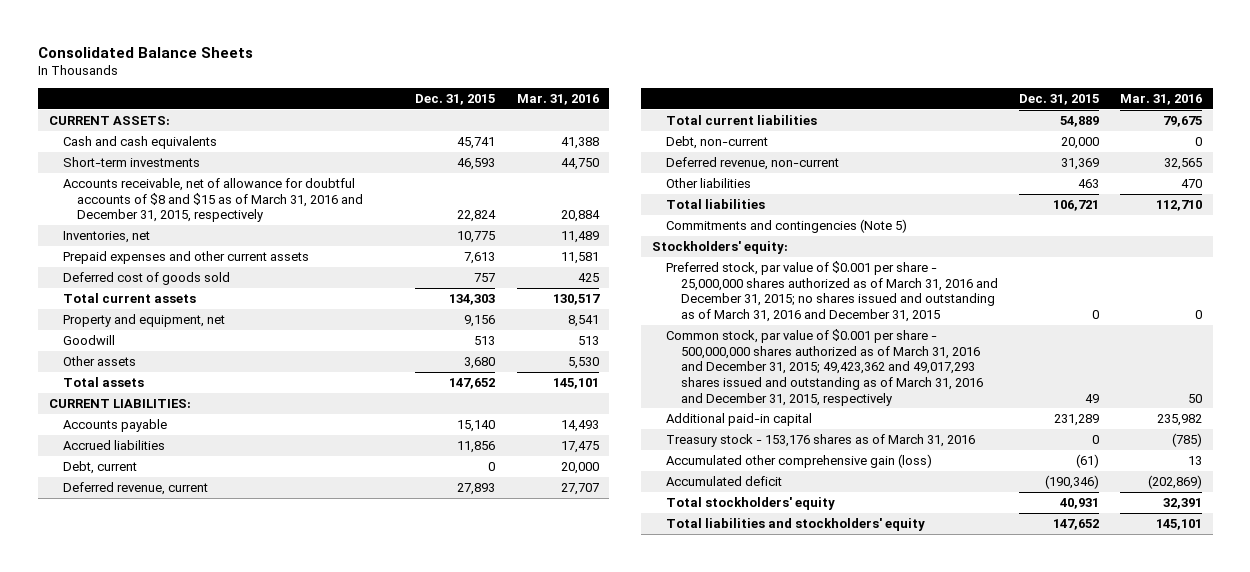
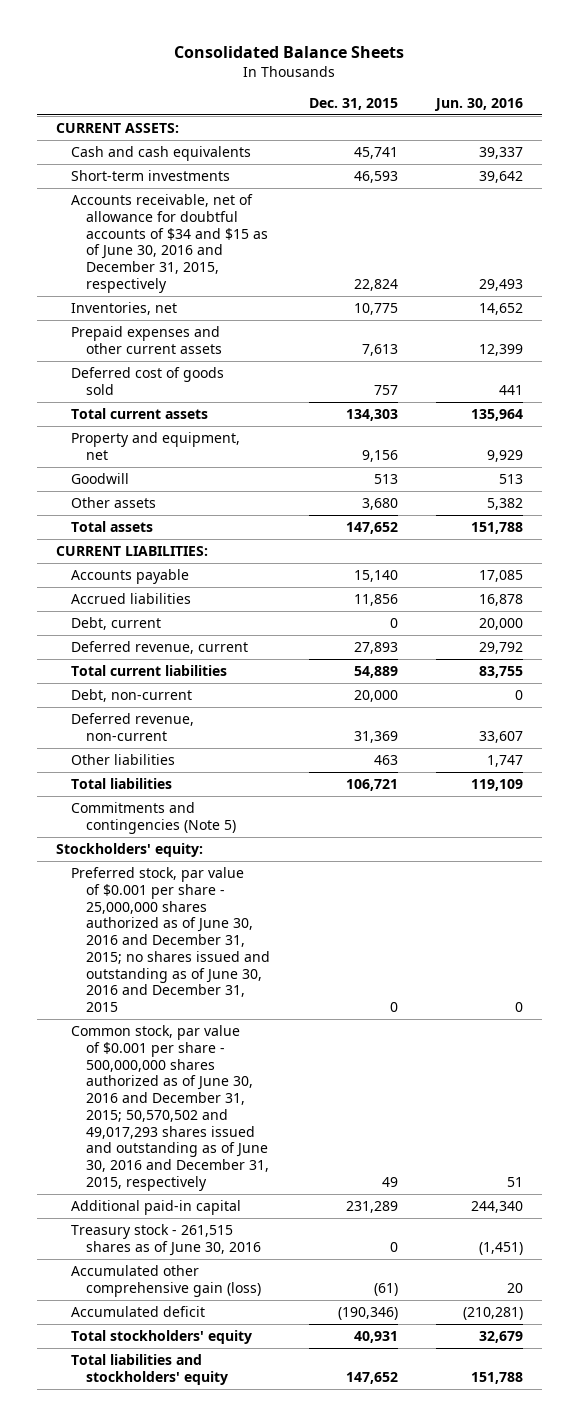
[516,94,599,106] Mar. 31, 2016 -> none
none -> [433,97,523,111] Jun. 30, 2016
[62,177,364,223] Accounts receivable, net of allowance for doubtful accounts of $8 and $15 as of March 31, 2016 and December 31, 2015, respectively -> [71,194,269,293] Accounts receivable, net of allowance for doubtful accounts of $34 and $15 as of June 30, 2016 and December 31, 2015, respectively
[666,260,998,322] Preferred stock, par value of $0.001 per share - 25,000,000 shares authorized as of March 31, 2016 and December 31, 2015; no shares issued and outstanding as of March 31, 2016 and December 31, 2015 -> [71,867,271,1013] Preferred stock, par value of $0.001 per share - 25,000,000 shares authorized as of June 30, 2016 and December 31, 2015; no shares issued and outstanding as of June 30, 2016 and December 31, 2015
[666,328,983,406] Common stock, par value of $0.001 per share - 500,000,000 shares authorized as of March 31, 2016 and December 31, 2015; 49,423,362 and 49,017,293 shares issued and outstanding as of March 31, 2016 and December 31, 2015, respectively -> [71,1025,270,1192] Common stock, par value of $0.001 per share - 500,000,000 shares authorized as of June 30, 2016 and December 31, 2015; 50,570,502 and 49,017,293 shares issued and outstanding as of June 30, 2016 and December 31, 2015, respectively
[666,433,976,447] Treasury stock - 153,176 shares as of March 31, 2016 -> [71,1224,262,1256] Treasury stock - 261,515 shares as of June 30, 2016

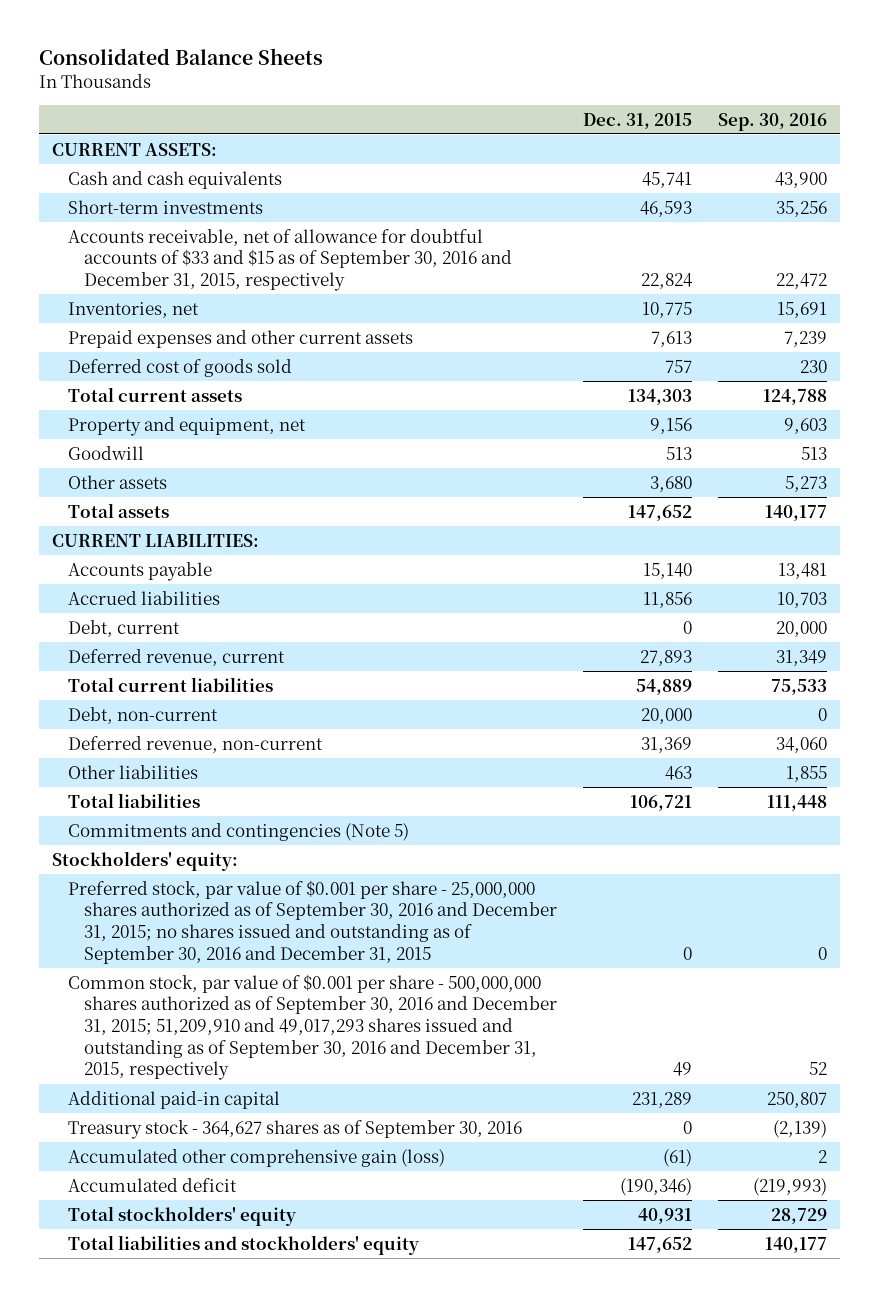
[433,97,523,111] Jun. 30, 2016 -> none
none -> [718,112,828,131] Sep. 30, 2016
[71,194,269,293] Accounts receivable, net of allowance for doubtful accounts of $34 and $15 as of June 30, 2016 and December 31, 2015, respectively -> [67,228,513,291] Accounts receivable, net of allowance for doubtful accounts of $33 and $15 as of September 30, 2016 and December 31, 2015, respectively
[71,867,271,1013] Preferred stock, par value of $0.001 per share - 25,000,000 shares authorized as of June 30, 2016 and December 31, 2015; no shares issued and outstanding as of June 30, 2016 and December 31, 2015 -> [67,879,558,964] Preferred stock, par value of $0.001 per share - 25,000,000 shares authorized as of September 30, 2016 and December 31, 2015; no shares issued and outstanding as of September 30, 2016 and December 31, 2015
[71,1025,270,1192] Common stock, par value of $0.001 per share - 500,000,000 shares authorized as of June 30, 2016 and December 31, 2015; 50,570,502 and 49,017,293 shares issued and outstanding as of June 30, 2016 and December 31, 2015, respectively -> [67,973,558,1081] Common stock, par value of $0.001 per share - 500,000,000 shares authorized as of September 30, 2016 and December 31, 2015; 51,209,910 and 49,017,293 shares issued and outstanding as of September 30, 2016 and December 31, 2015, respectively
[71,1224,262,1256] Treasury stock - 261,515 shares as of June 30, 2016 -> [67,1119,522,1139] Treasury stock - 364,627 shares as of September 30, 2016

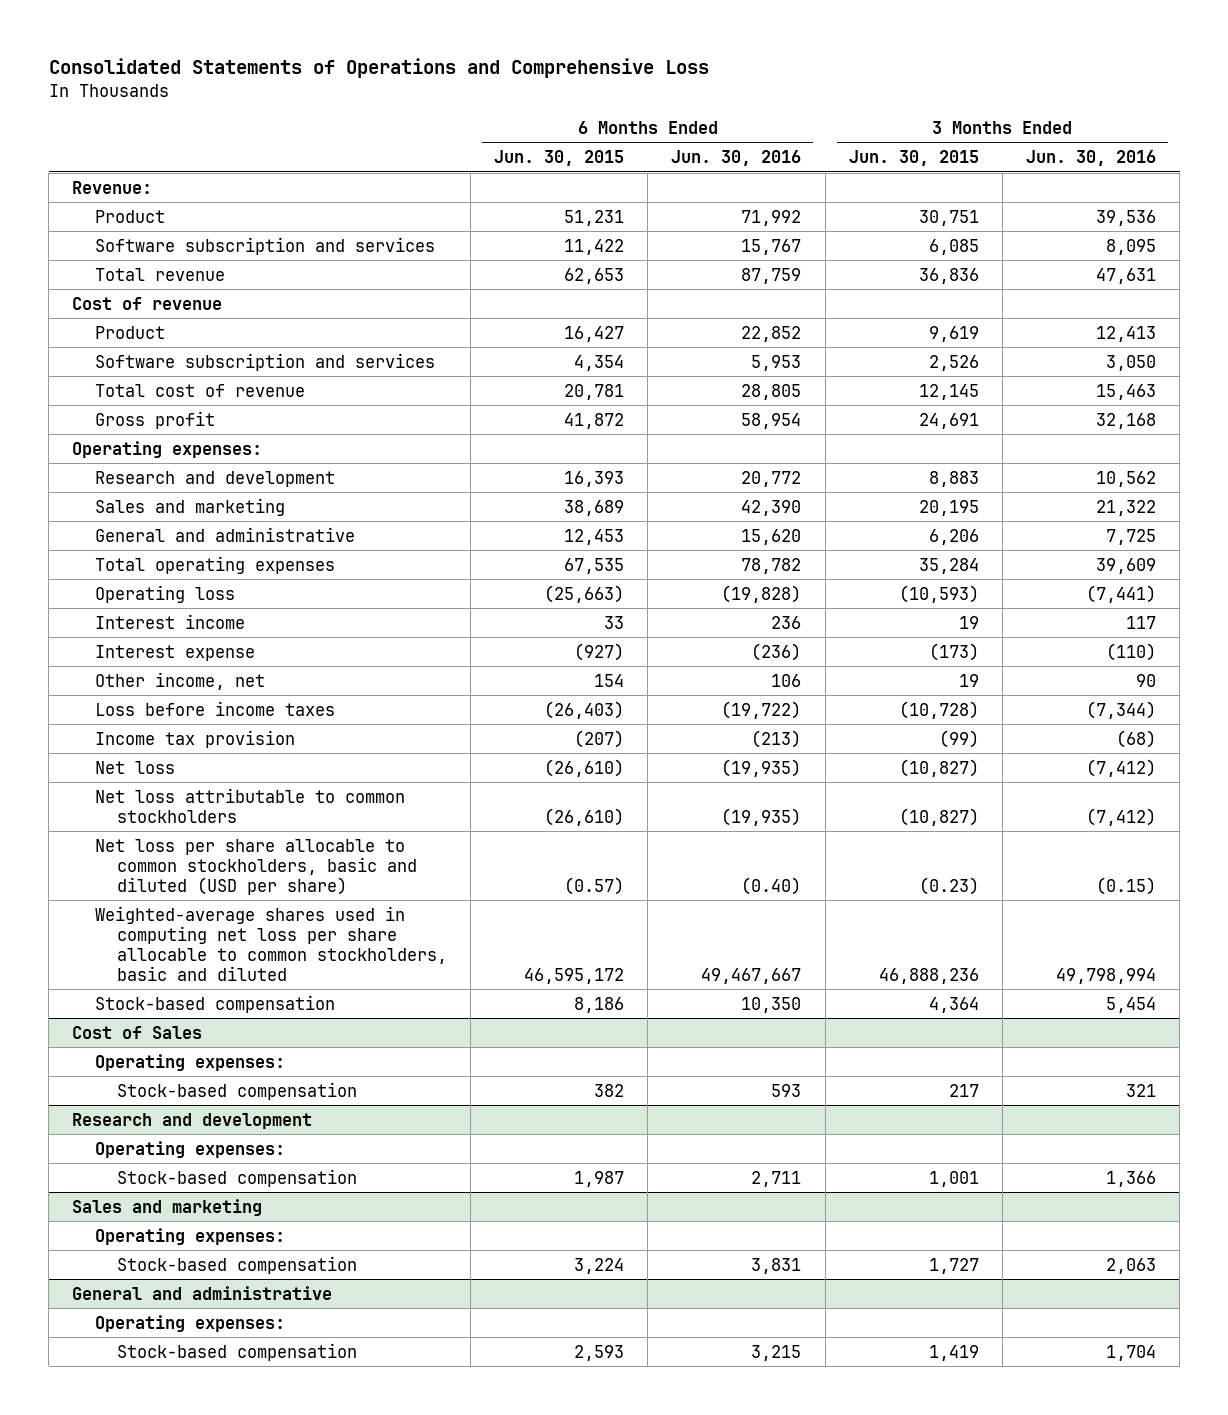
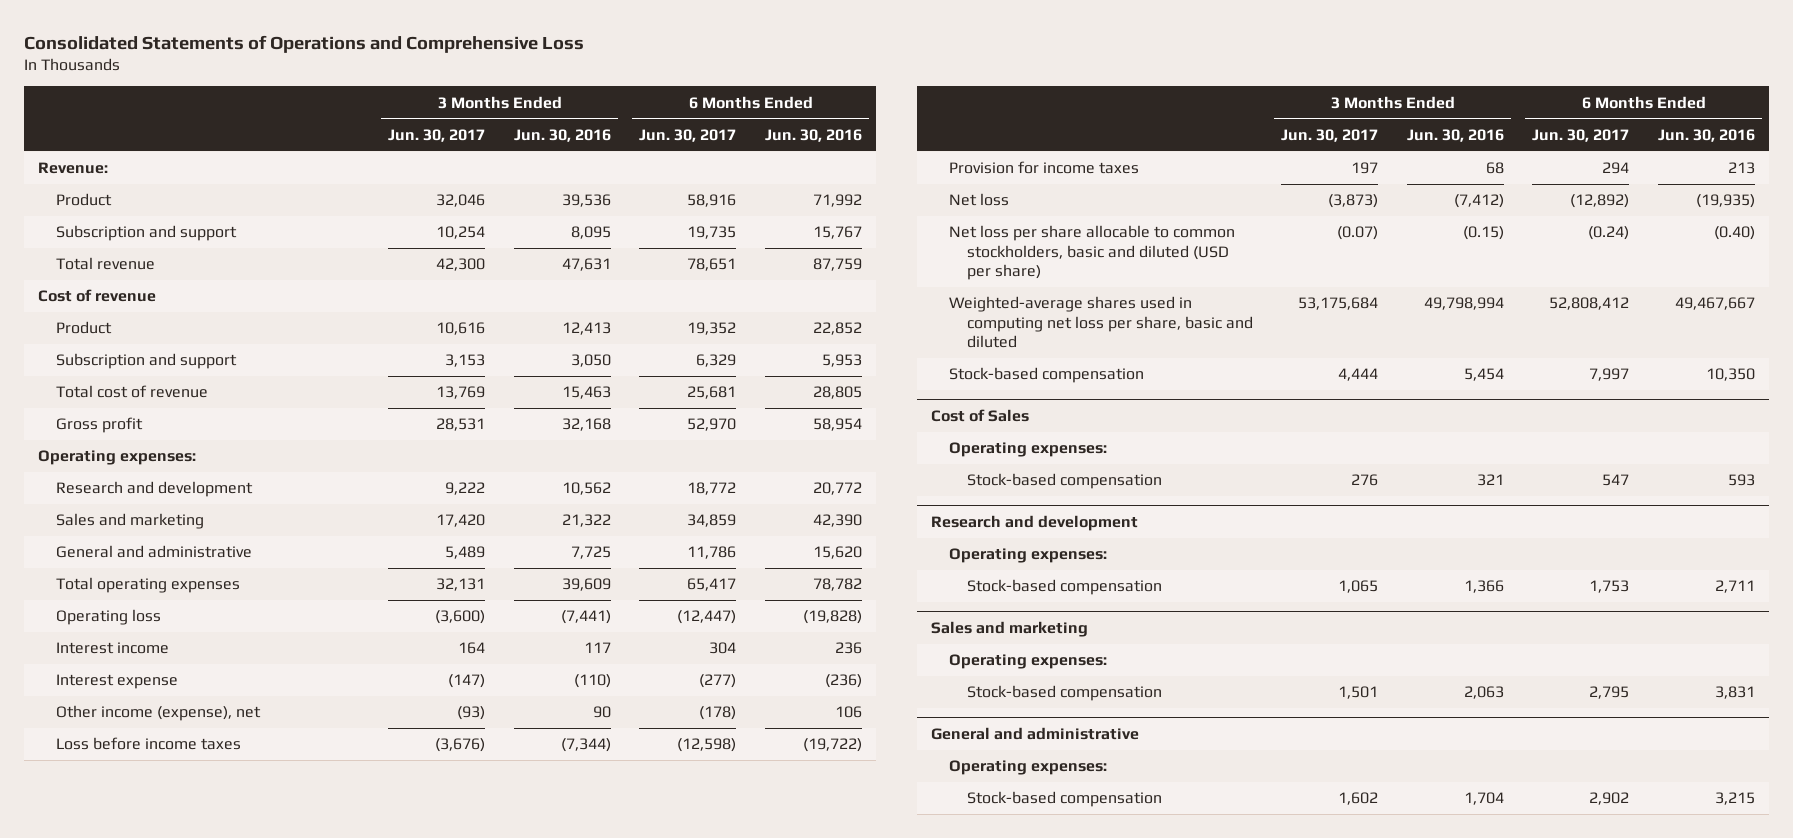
[494,150,625,167] Jun. 30, 2015 -> none
[848,150,979,167] Jun. 30, 2015 -> none
none -> [388,129,486,143] Jun. 30, 2017
none -> [639,129,737,143] Jun. 30, 2017
[94,236,435,255] Software subscription and services -> [55,225,237,242] Subscription and support
[94,352,435,371] Software subscription and services -> [55,353,237,370] Subscription and support
[94,671,265,690] Other income, net -> [55,705,261,722] Other income (expense), net
[94,729,295,748] Income tax provision -> [948,161,1139,175] Provision for income taxes
[751,729,802,748] (213) -> [1727,162,1755,175] 213
[1115,729,1156,748] (68) -> [1485,162,1504,175] 68
[94,787,405,823] Net loss attributable to common stockholders -> none
[94,905,447,981] Weighted-average shares used in computing net loss per share allocable to common stockholders, basic and diluted -> [948,296,1253,349] Weighted-average shares used in computing net loss per share, basic and diluted

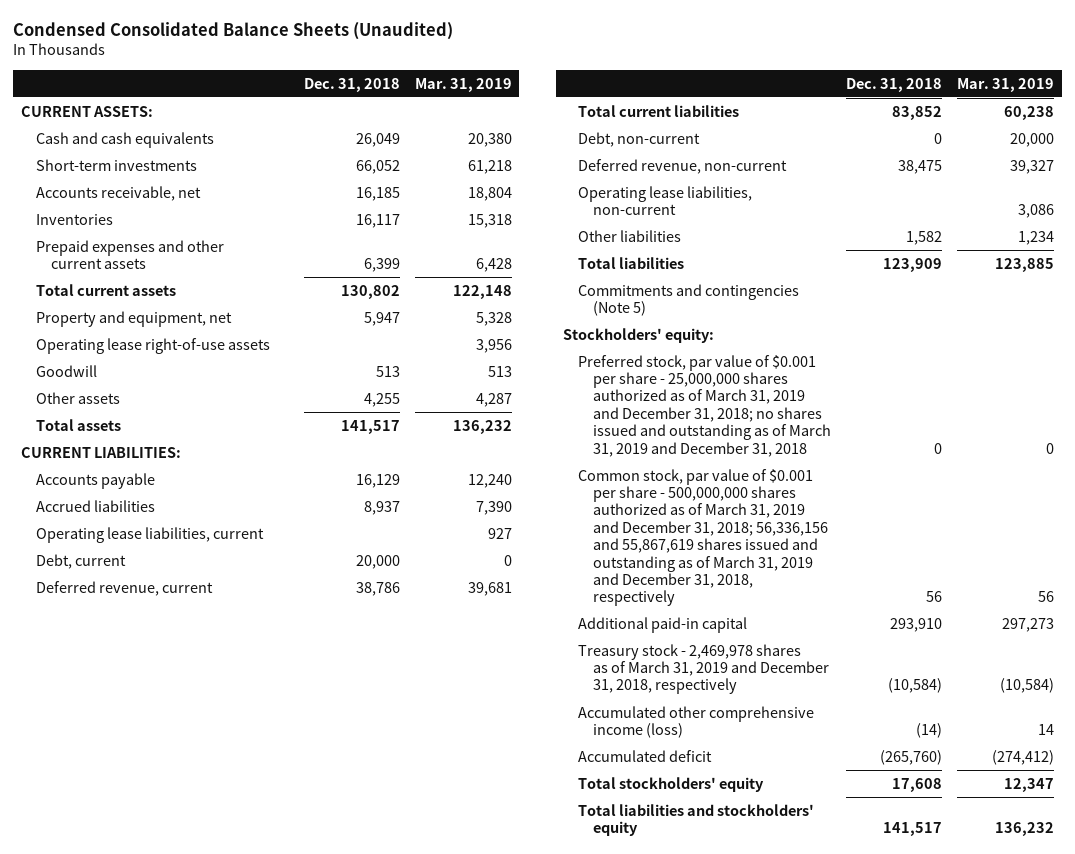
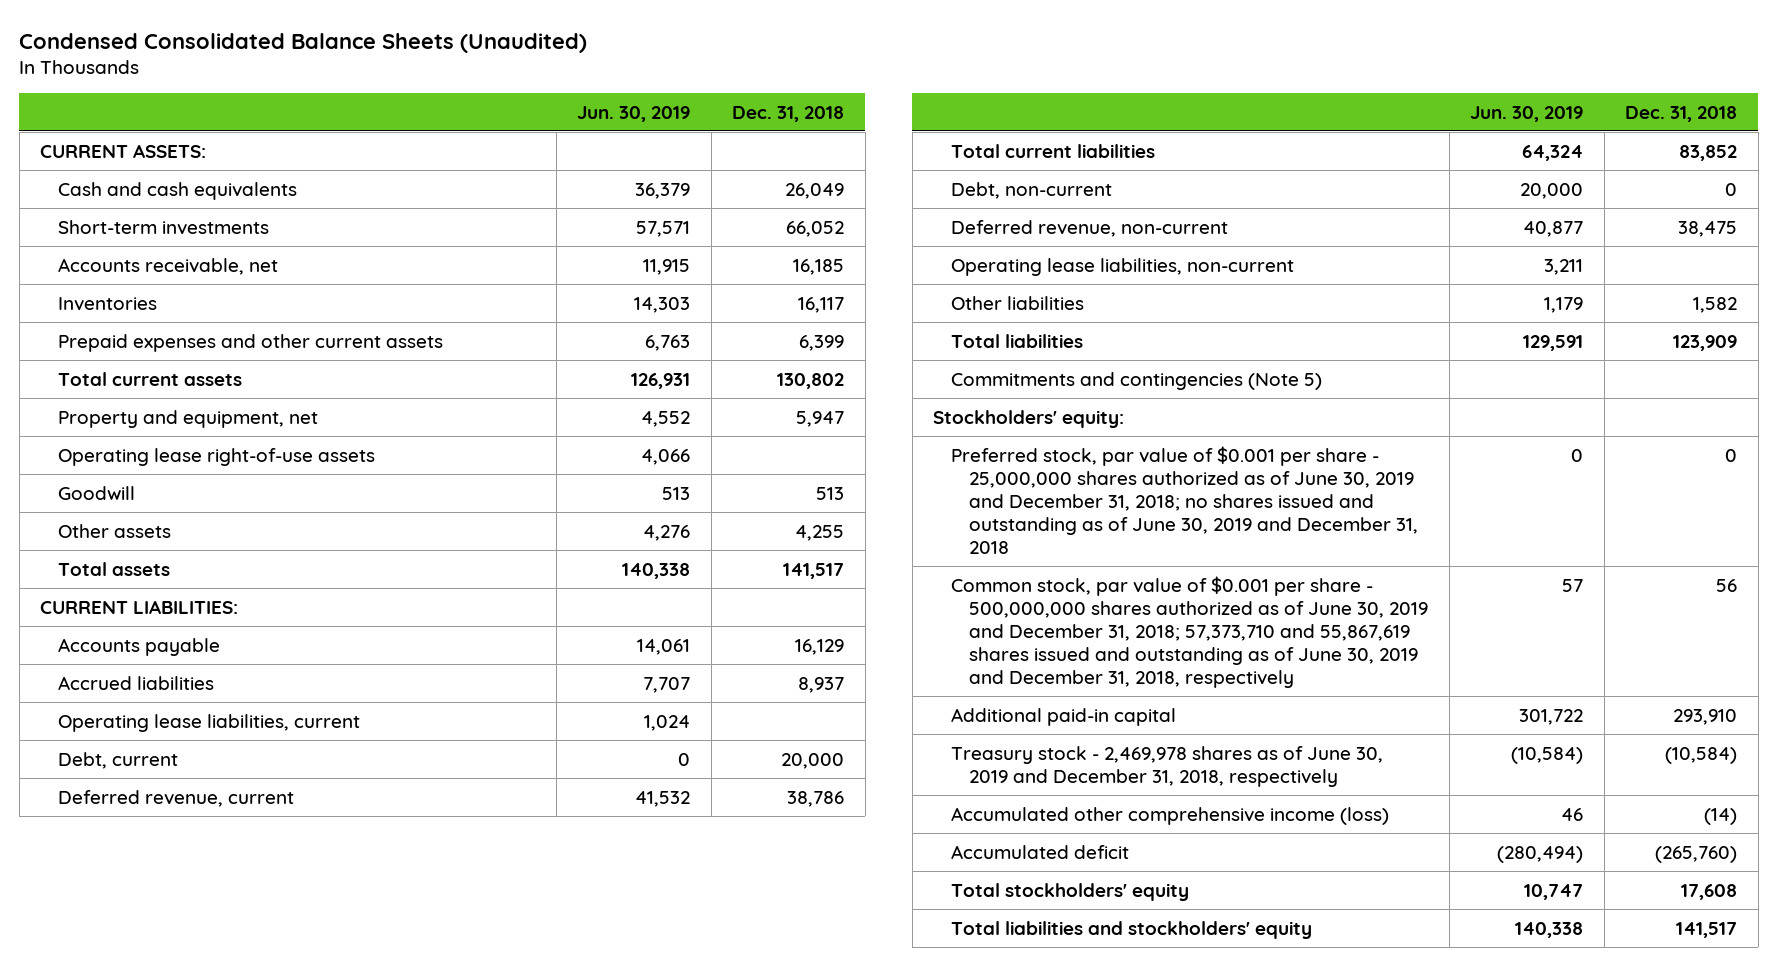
[414,77,512,92] Mar. 31, 2019 -> none
none -> [577,105,691,122] Jun. 30, 2019
[578,354,832,457] Preferred stock, par value of $0.001 per share - 25,000,000 shares authorized as of March 31, 2019 and December 31, 2018; no shares issued and outstanding as of March 31, 2019 and December 31, 2018 -> [951,445,1419,555] Preferred stock, par value of $0.001 per share - 25,000,000 shares authorized as of June 30, 2019 and December 31, 2018; no shares issued and outstanding as of June 30, 2019 and December 31, 2018
[578,468,829,607] Common stock, par value of $0.001 per share - 500,000,000 shares authorized as of March 31, 2019 and December 31, 2018; 56,336,156 and 55,867,619 shares issued and outstanding as of March 31, 2019 and December 31, 2018, respectively -> [951,575,1429,689] Common stock, par value of $0.001 per share - 500,000,000 shares authorized as of June 30, 2019 and December 31, 2018; 57,373,710 and 55,867,619 shares issued and outstanding as of June 30, 2019 and December 31, 2018, respectively
[578,643,830,695] Treasury stock - 2,469,978 shares as of March 31, 2019 and December 31, 2018, respectively -> [951,745,1384,787] Treasury stock - 2,469,978 shares as of June 30, 2019 and December 31, 2018, respectively

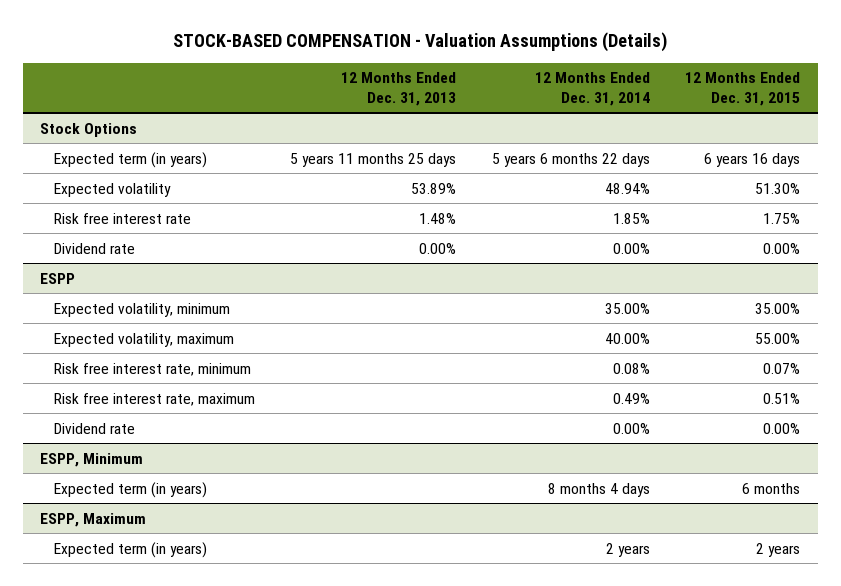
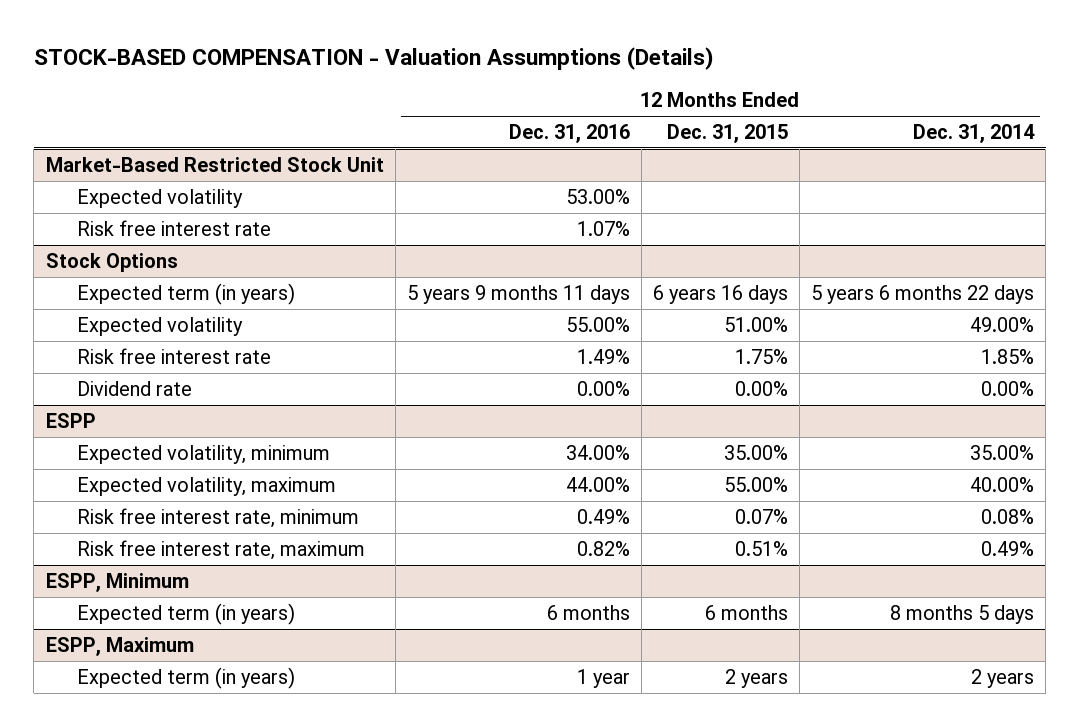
[341,72,457,106] 12 Months Ended Dec. 31, 2013 -> none
none -> [508,124,630,144] Dec. 31, 2016
none -> [45,156,384,172] Market-Based Restricted Stock Unit
none -> [77,188,244,208] Expected volatility
none -> [77,219,272,236] Risk free interest rate
[604,182,650,194] 48.94% -> [970,316,1035,332] 49.00%
[755,182,801,194] 51.30% -> [723,316,788,332] 51.00%
[53,422,135,434] Dividend rate -> none
[547,482,650,497] 8 months 4 days -> [890,604,1035,624] 8 months 5 days

